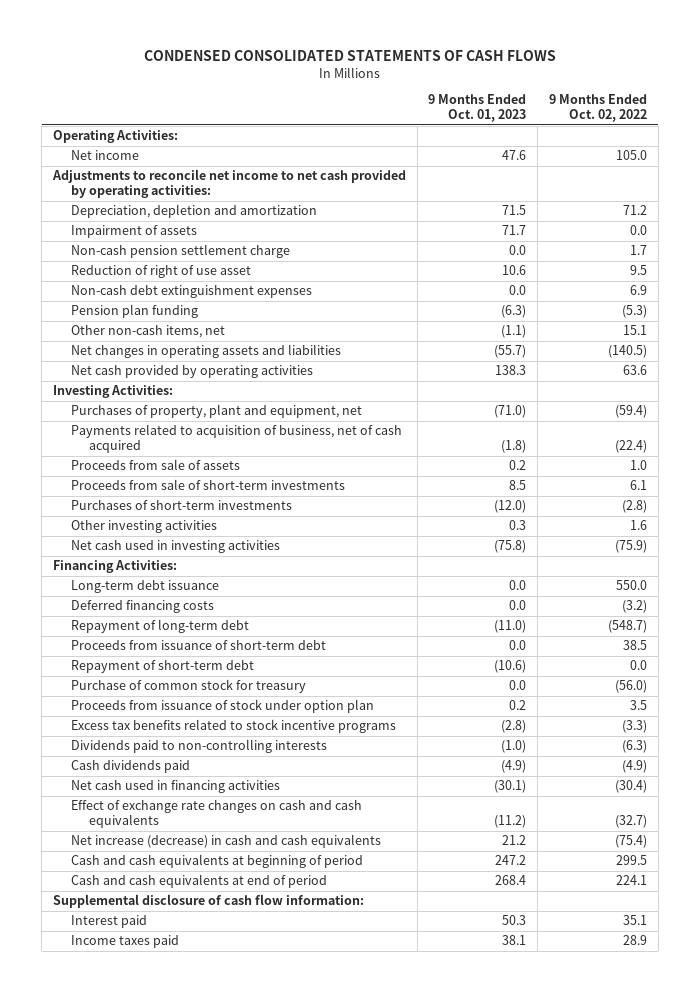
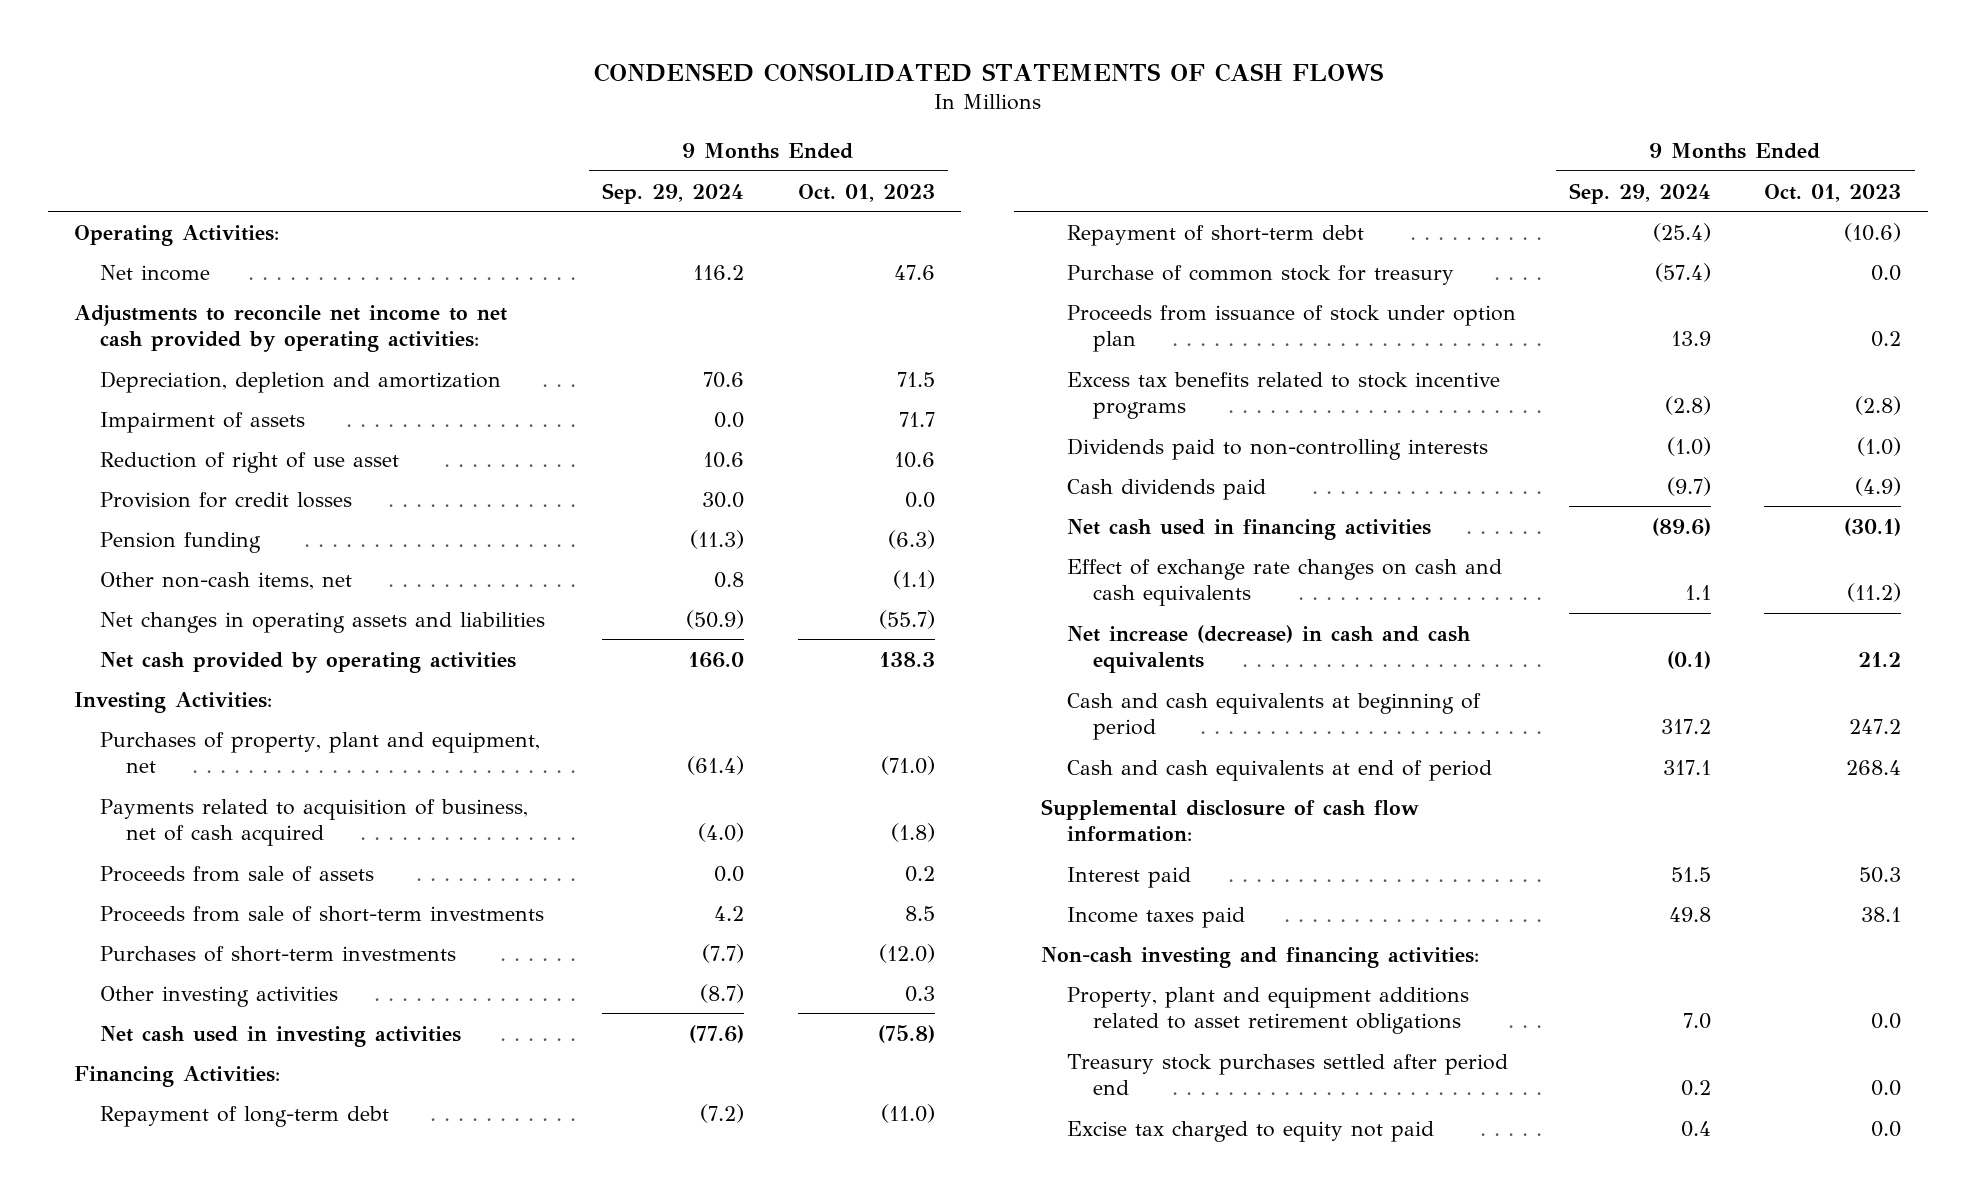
[548,94,647,123] 9 Months Ended Oct. 02, 2022 -> none
none -> [602,182,745,204] Sep. 29, 2024
[71,244,291,259] Non-cash pension settlement charge -> none
[71,285,313,299] Non-cash debt extinguishment expenses -> none
none -> [100,491,353,508] Provision for credit losses
[71,304,199,319] Pension plan funding -> [100,531,262,553] Pension funding
[71,580,220,594] Long-term debt issuance -> none
[71,600,215,614] Deferred financing costs -> none
[71,640,327,651] Proceeds from issuance of short-term debt -> none
none -> [1040,946,1479,968] Non-cash investing and financing activities:
none -> [1066,986,1469,1035] Property, plant and equipment additions related to asset retirement obligations
none -> [1066,1053,1508,1096] Treasury stock purchases settled after period end
none -> [1066,1120,1434,1142] Excise tax charged to equity not paid

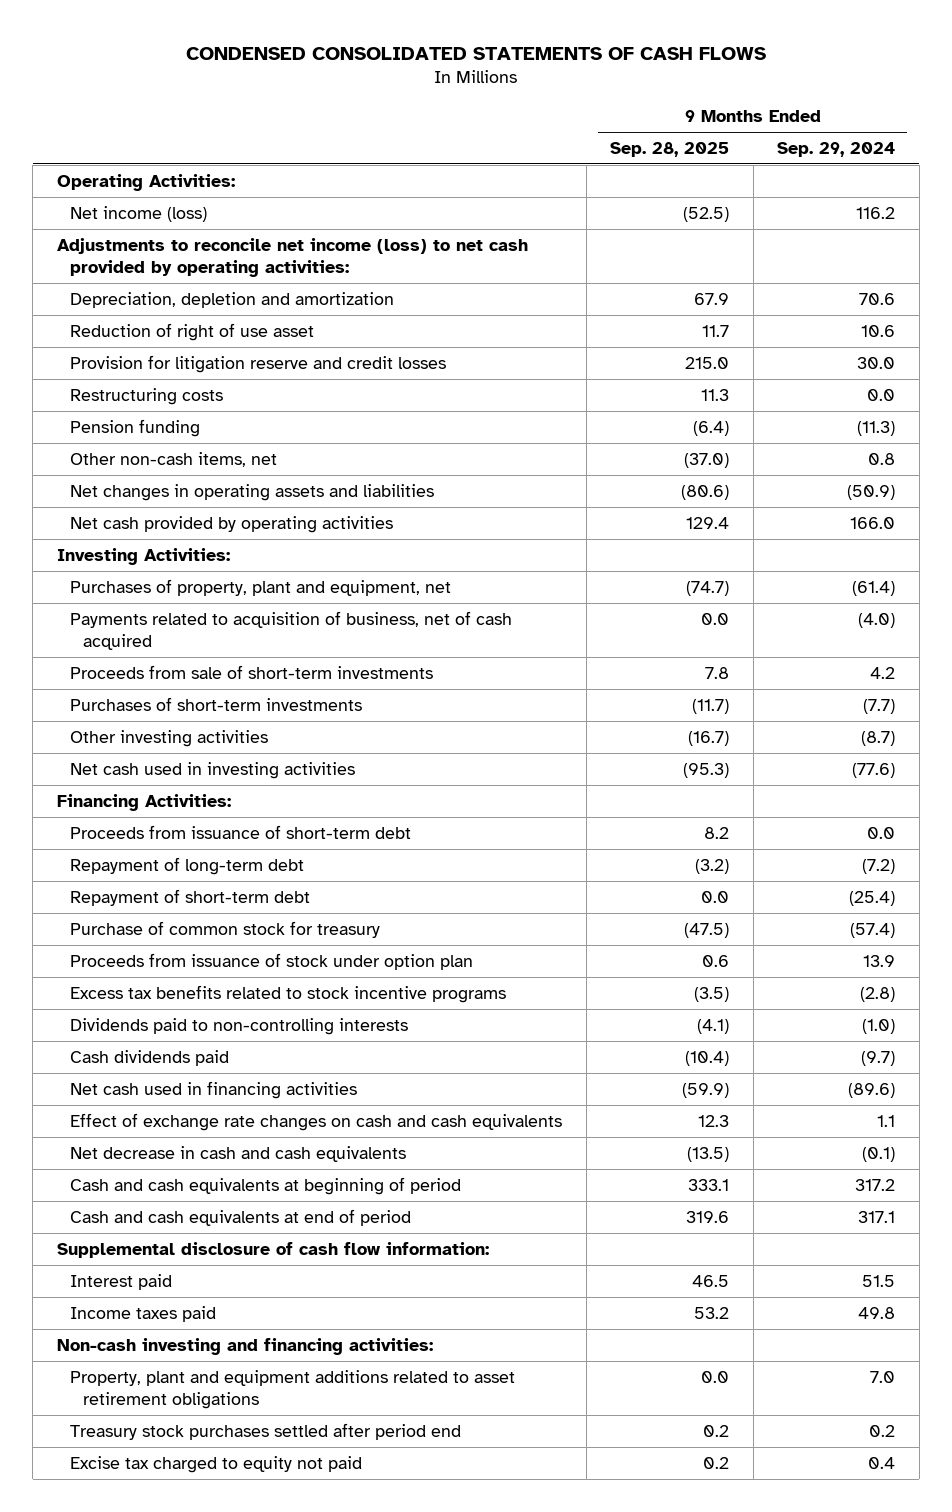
[797,183,935,202] Oct. 01, 2023 -> none
none -> [610,141,730,157] Sep. 28, 2025
[100,264,211,281] Net income -> [70,205,208,222] Net income (loss)
[74,304,508,353] Adjustments to reconcile net income to net cash provided by operating activities: -> [56,237,528,278] Adjustments to reconcile net income (loss) to net cash provided by operating activities:
[100,411,306,433] Impairment of assets -> none
[100,491,353,508] Provision for credit losses -> [70,354,447,373] Provision for litigation reserve and credit losses
none -> [70,387,224,405] Restructuring costs
[100,865,375,882] Proceeds from sale of assets -> none
none -> [70,824,412,839] Proceeds from issuance of short-term debt
[1066,624,1471,674] Net increase (decrease) in cash and cash equivalents -> [70,1145,407,1162] Net decrease in cash and cash equivalents

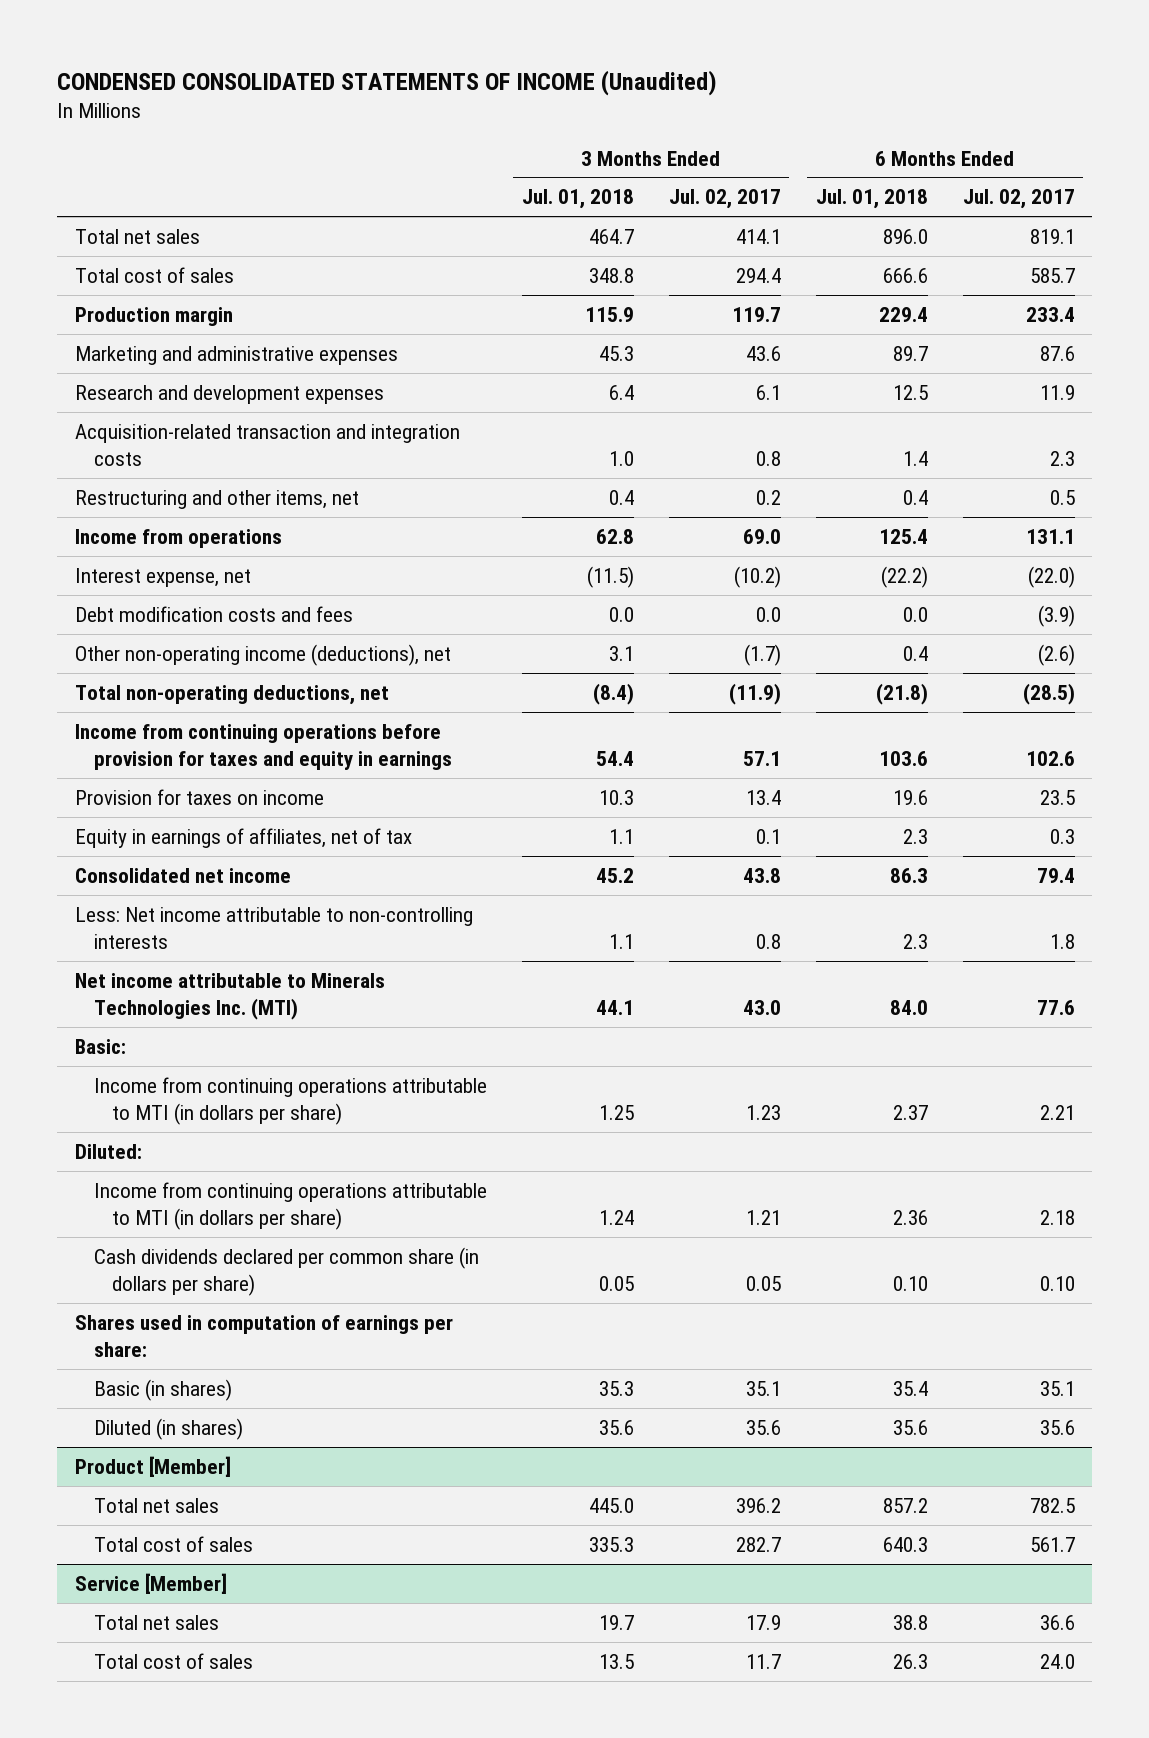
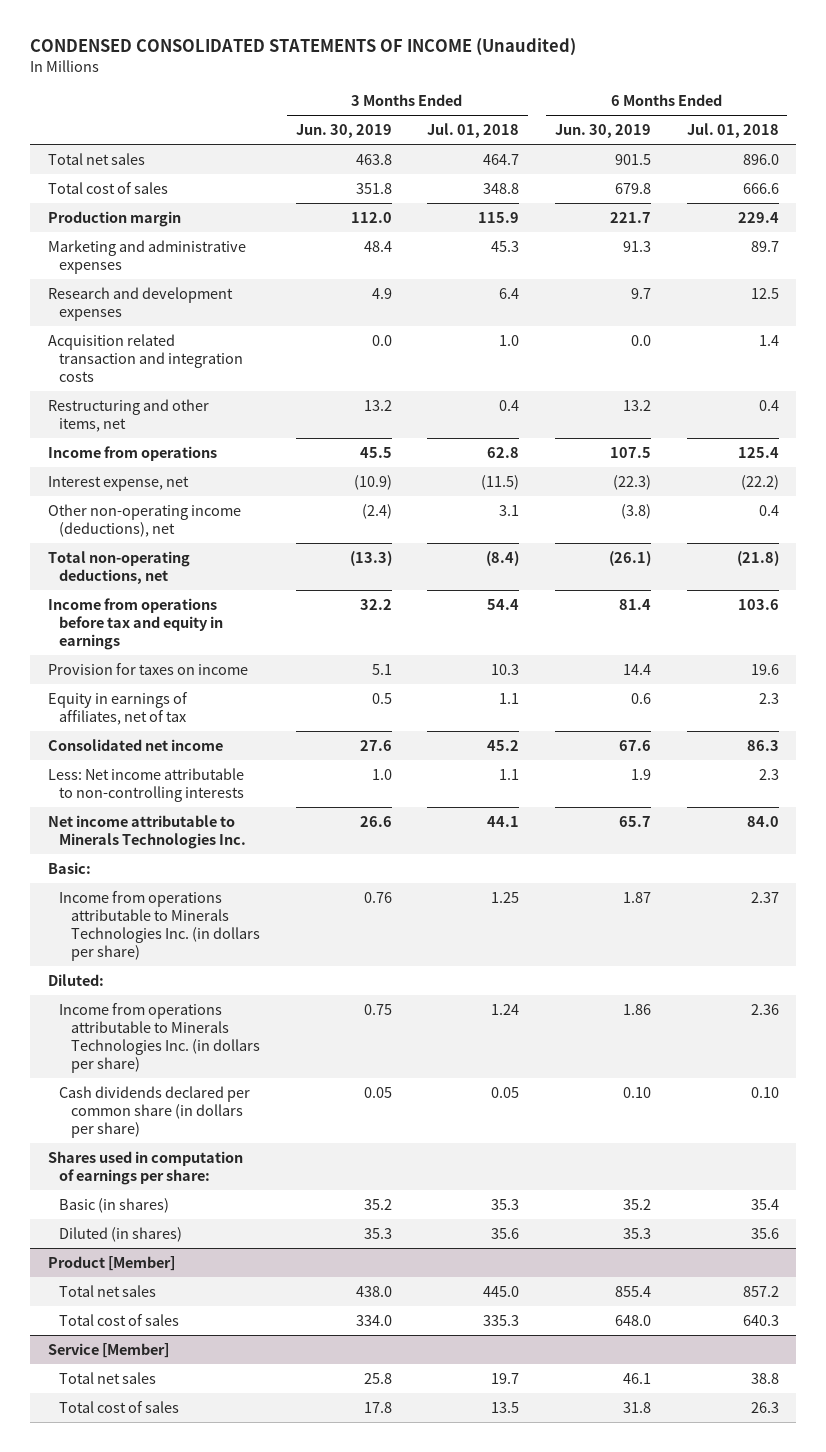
[668,189,781,210] Jul. 02, 2017 -> none
[962,189,1075,210] Jul. 02, 2017 -> none
none -> [295,123,392,138] Jun. 30, 2019
none -> [554,123,651,138] Jun. 30, 2019
[74,423,460,466] Acquisition-related transaction and integration costs -> [47,333,244,382] Acquisition related transaction and integration costs
[74,605,353,622] Debt modification costs and fees -> none
[74,723,452,770] Income from continuing operations before provision for taxes and equity in earnings -> [47,597,224,650] Income from operations before tax and equity in earnings
[74,972,385,1020] Net income attributable to Minerals Technologies Inc. (MTI) -> [47,814,247,849] Net income attributable to Minerals Technologies Inc.
[93,1076,487,1125] Income from continuing operations attributable to MTI (in dollars per share) -> [59,890,260,962] Income from operations attributable to Minerals Technologies Inc. (in dollars per share)
[93,1181,487,1230] Income from continuing operations attributable to MTI (in dollars per share) -> [59,1002,260,1074] Income from operations attributable to Minerals Technologies Inc. (in dollars per share)

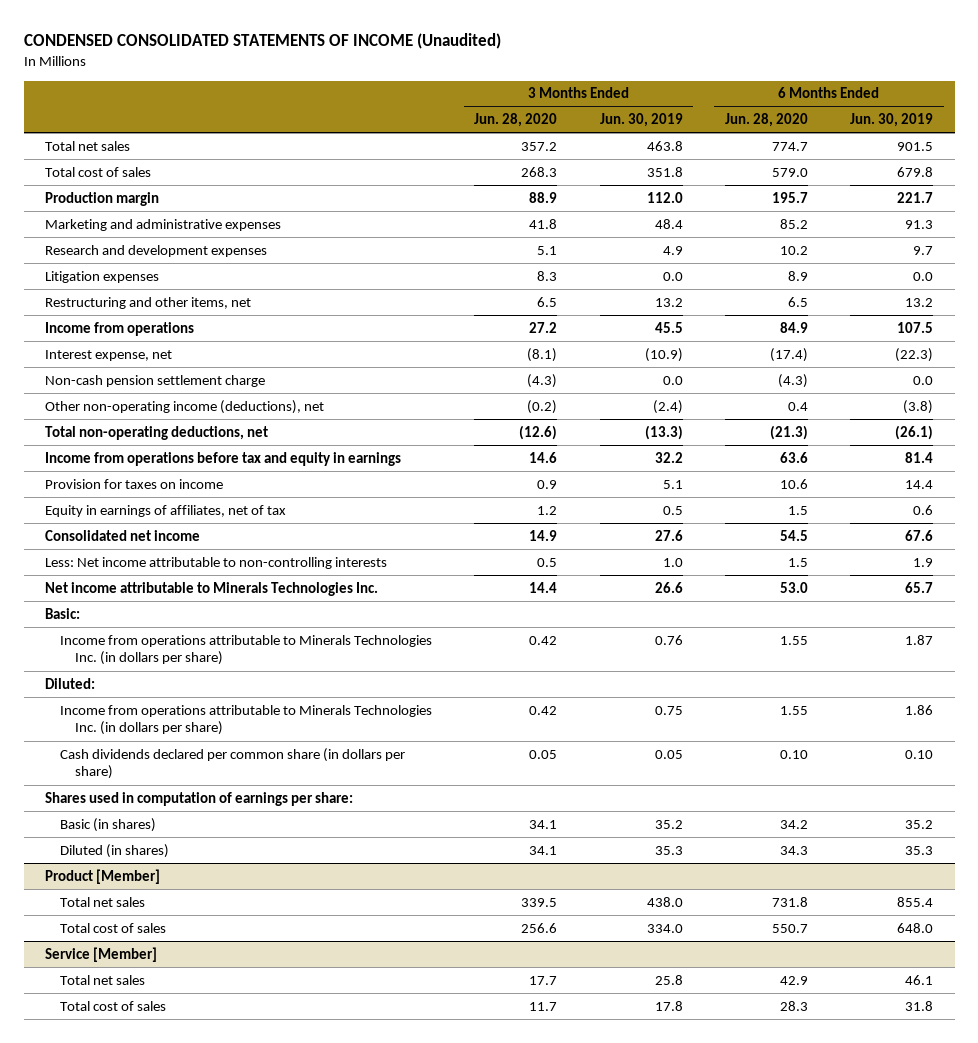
[427,122,520,138] Jul. 01, 2018 -> none
[686,122,779,138] Jul. 01, 2018 -> none
none -> [474,113,558,128] Jun. 28, 2020
none -> [725,113,809,128] Jun. 28, 2020
[47,333,244,382] Acquisition related transaction and integration costs -> none
none -> [44,270,159,283] Litigation expenses
none -> [44,374,265,387] Non-cash pension settlement charge

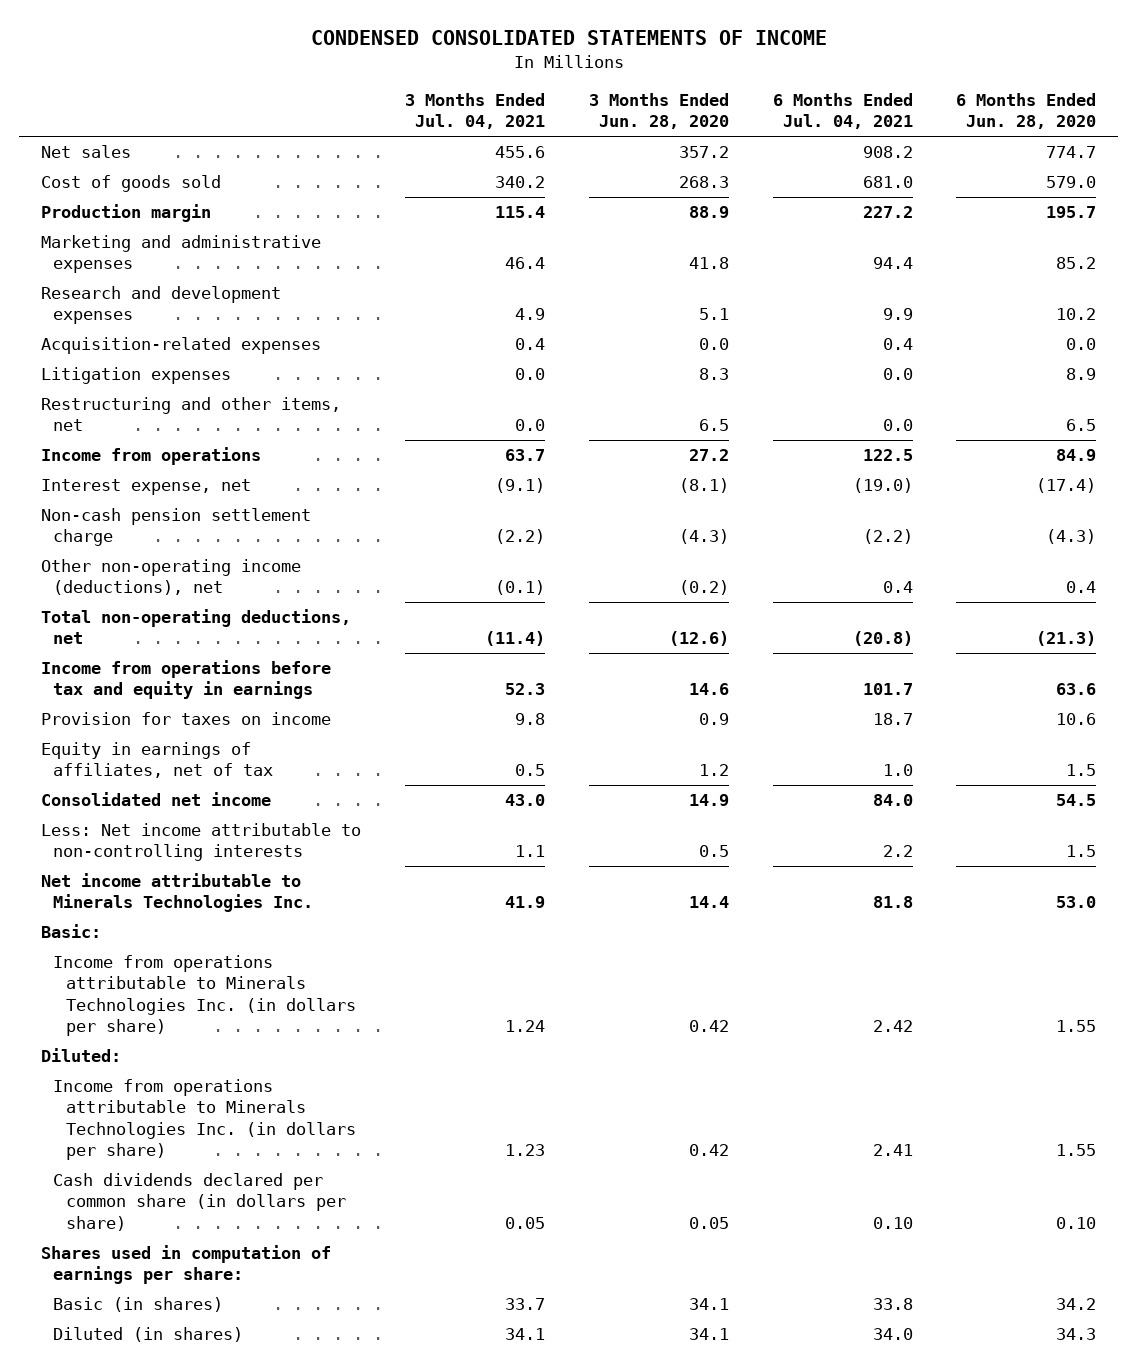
[23,33,501,50] CONDENSED CONSOLIDATED STATEMENTS OF INCOME (Unaudited) -> [310,30,827,46] CONDENSED CONSOLIDATED STATEMENTS OF INCOME
[599,113,683,128] Jun. 30, 2019 -> none
[850,113,934,128] Jun. 30, 2019 -> none
none -> [404,93,545,130] 3 Months Ended Jul. 04, 2021
none -> [772,93,913,130] 6 Months Ended Jul. 04, 2021
[44,140,130,151] Total net sales -> [41,145,132,159] Net sales
[44,166,151,177] Total cost of sales -> [41,175,222,193] Cost of goods sold
none -> [41,337,322,355] Acquisition-related expenses
[44,868,160,884] Product [Member] -> none
[60,896,146,907] Total net sales -> none
[60,922,167,933] Total cost of sales -> none
[44,946,157,962] Service [Member] -> none
[60,974,146,985] Total net sales -> none
[60,1000,167,1011] Total cost of sales -> none

